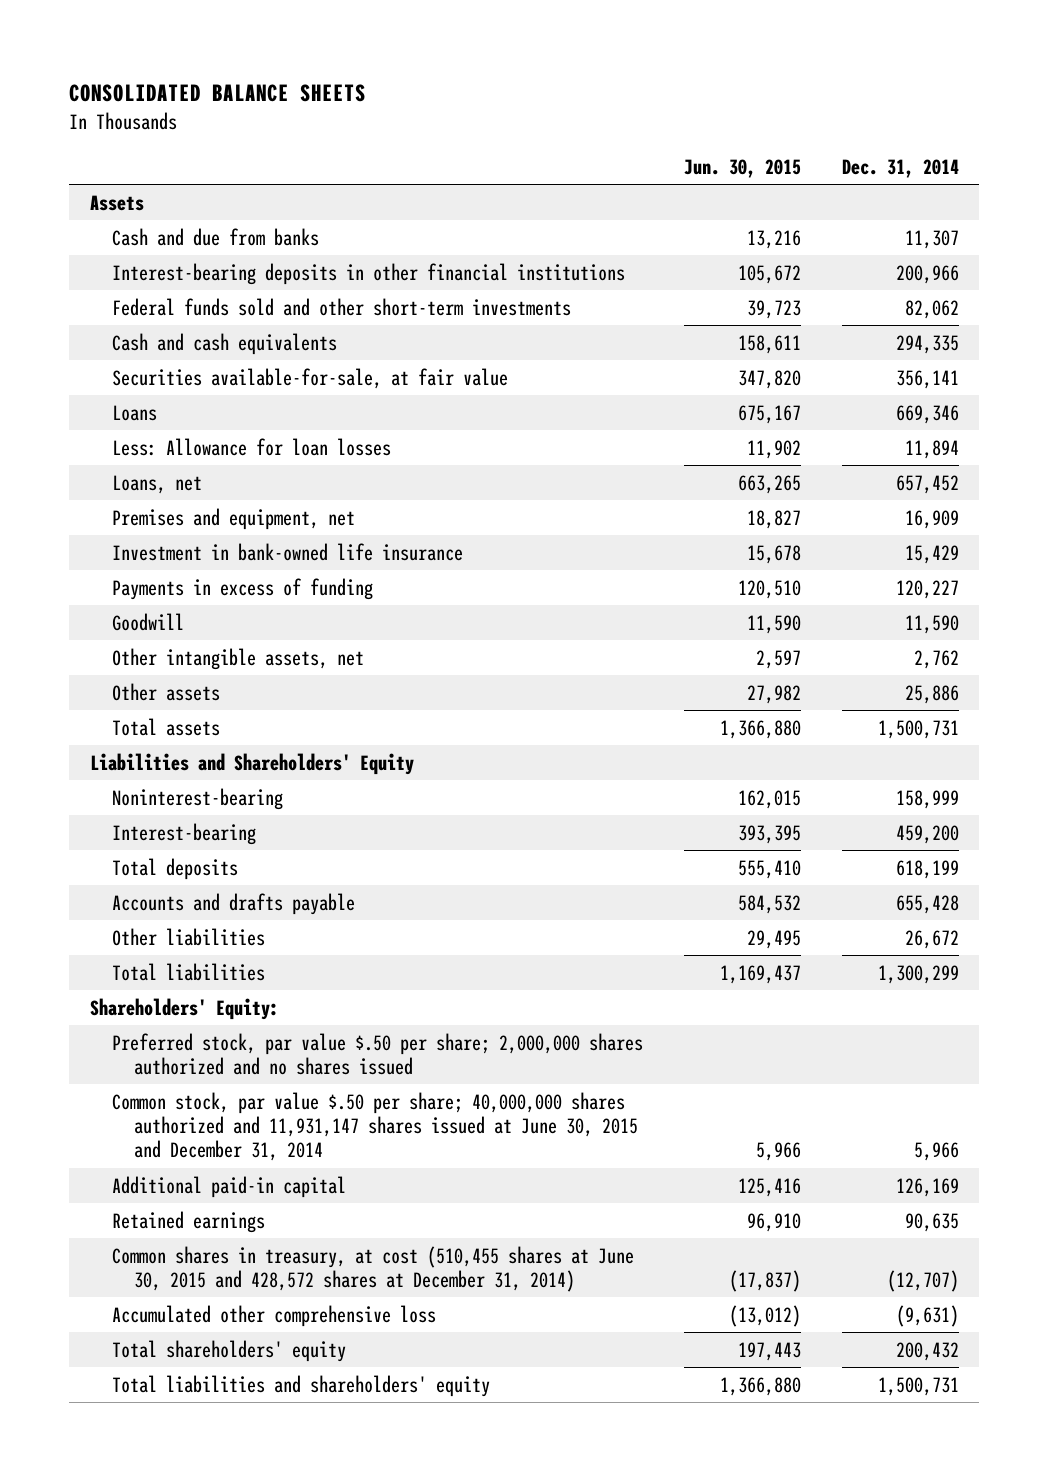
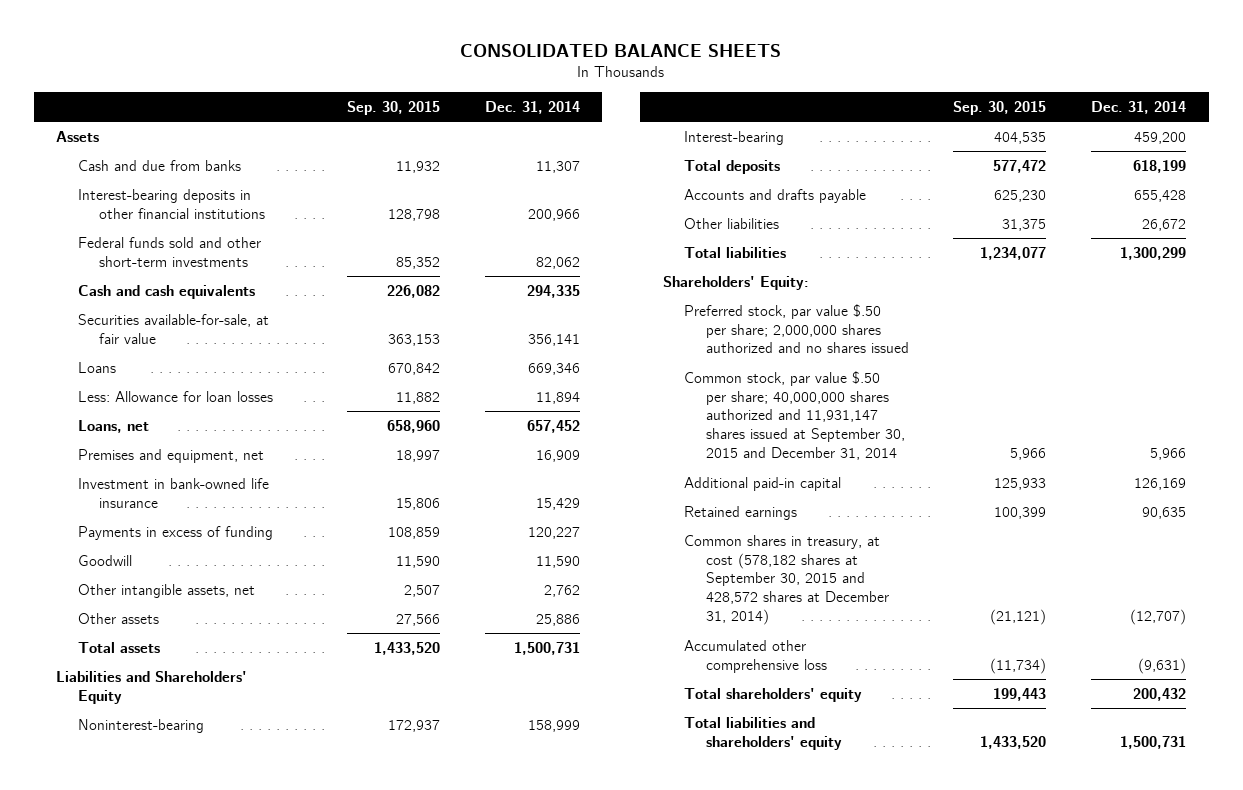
[683,159,801,179] Jun. 30, 2015 -> none
none -> [347,101,441,116] Sep. 30, 2015
[111,1091,638,1162] Common stock, par value $.50 per share; 40,000,000 shares authorized and 11,931,147 shares issued at June 30, 2015 and December 31, 2014 -> [684,370,905,461] Common stock, par value $.50 per share; 40,000,000 shares authorized and 11,931,147 shares issued at September 30, 2015 and December 31, 2014
[111,1245,634,1293] Common shares in treasury, at cost (510,455 shares at June 30, 2015 and 428,572 shares at December 31, 2014) -> [684,534,889,626] Common shares in treasury, at cost (578,182 shares at September 30, 2015 and 428,572 shares at December 31, 2014)

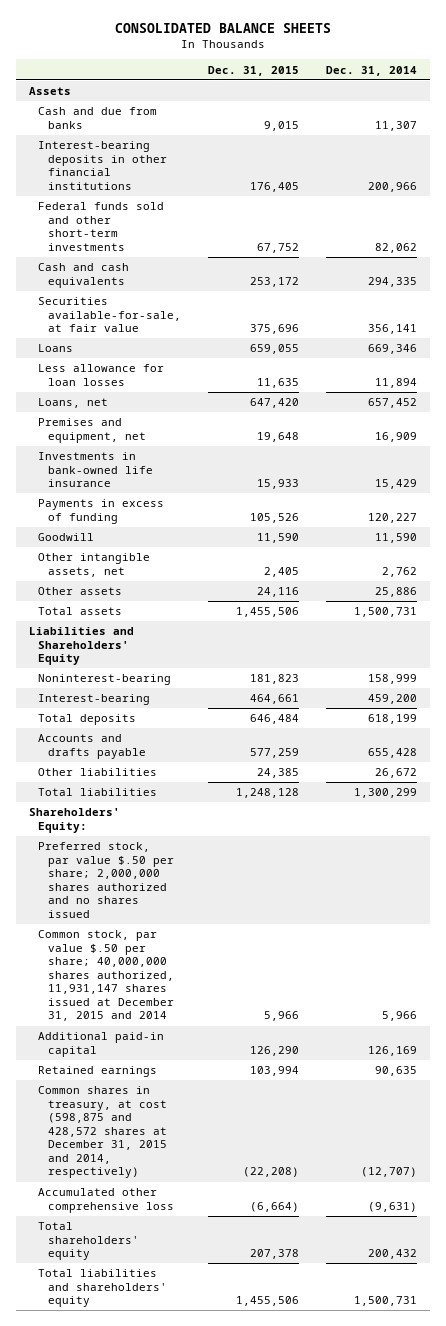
[347,101,441,116] Sep. 30, 2015 -> none
none -> [207,65,299,76] Dec. 31, 2015
[77,390,273,402] Less: Allowance for loan losses -> [38,364,165,386] Less allowance for loan losses
[77,477,269,508] Investment in bank-owned life insurance -> [38,452,153,488] Investments in bank-owned life insurance
[684,370,905,461] Common stock, par value $.50 per share; 40,000,000 shares authorized and 11,931,147 shares issued at September 30, 2015 and December 31, 2014 -> [38,930,174,1022] Common stock, par value $.50 per share; 40,000,000 shares authorized, 11,931,147 shares issued at December 31, 2015 and 2014
[684,534,889,626] Common shares in treasury, at cost (578,182 shares at September 30, 2015 and 428,572 shares at December 31, 2014) -> [38,1086,167,1179] Common shares in treasury, at cost (598,875 and 428,572 shares at December 31, 2015 and 2014, respectively)

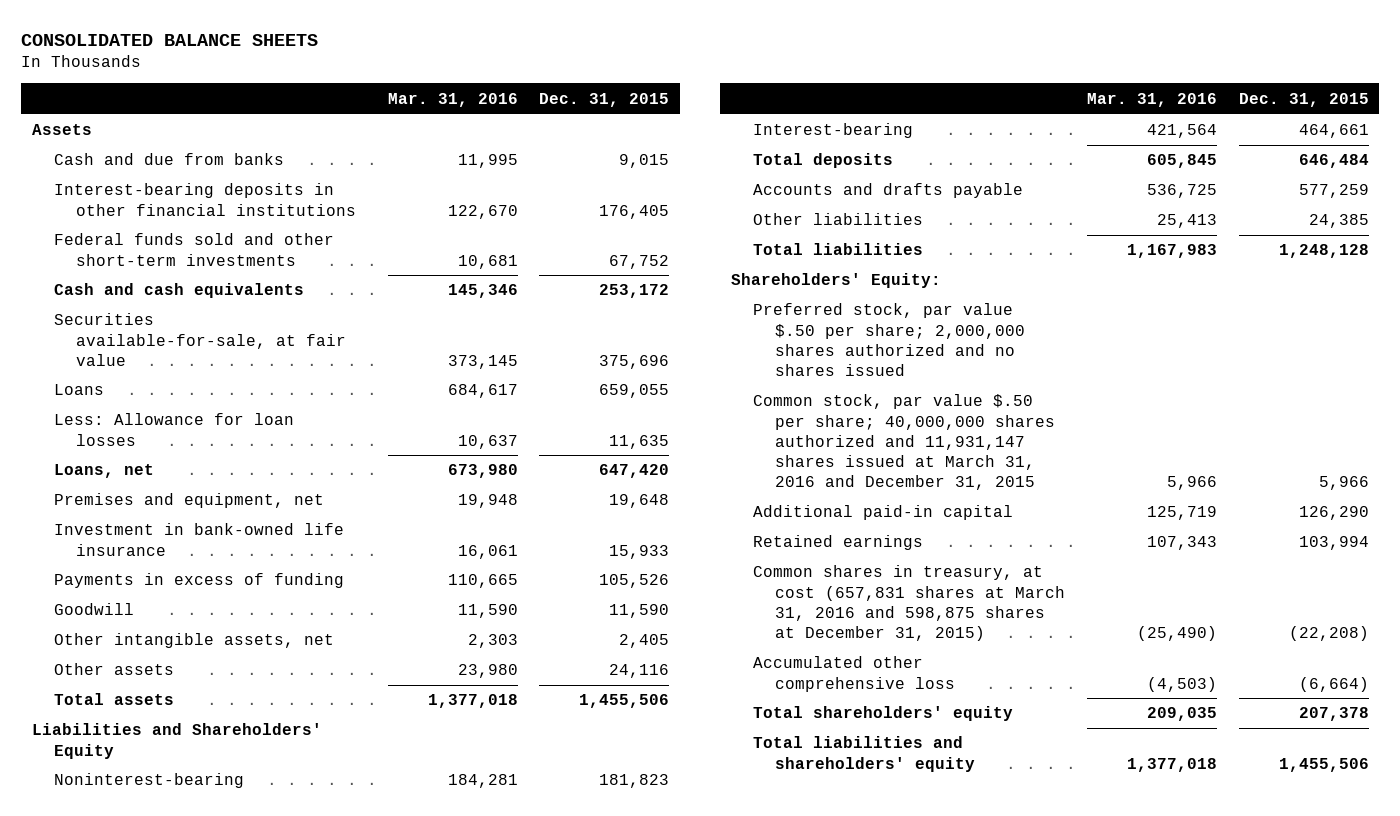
[325,65,417,76] Dec. 31, 2014 -> none
none -> [387,92,518,107] Mar. 31, 2016
[38,364,165,386] Less allowance for loan losses -> [54,413,295,446] Less: Allowance for loan losses
[38,452,153,488] Investments in bank-owned life insurance -> [54,523,345,556] Investment in bank-owned life insurance
[38,930,174,1022] Common stock, par value $.50 per share; 40,000,000 shares authorized, 11,931,147 shares issued at December 31, 2015 and 2014 -> [753,394,1056,490] Common stock, par value $.50 per share; 40,000,000 shares authorized and 11,931,147 shares issued at March 31, 2016 and December 31, 2015
[38,1086,167,1179] Common shares in treasury, at cost (598,875 and 428,572 shares at December 31, 2015 and 2014, respectively) -> [753,565,1066,641] Common shares in treasury, at cost (657,831 shares at March 31, 2016 and 598,875 shares at December 31, 2015)

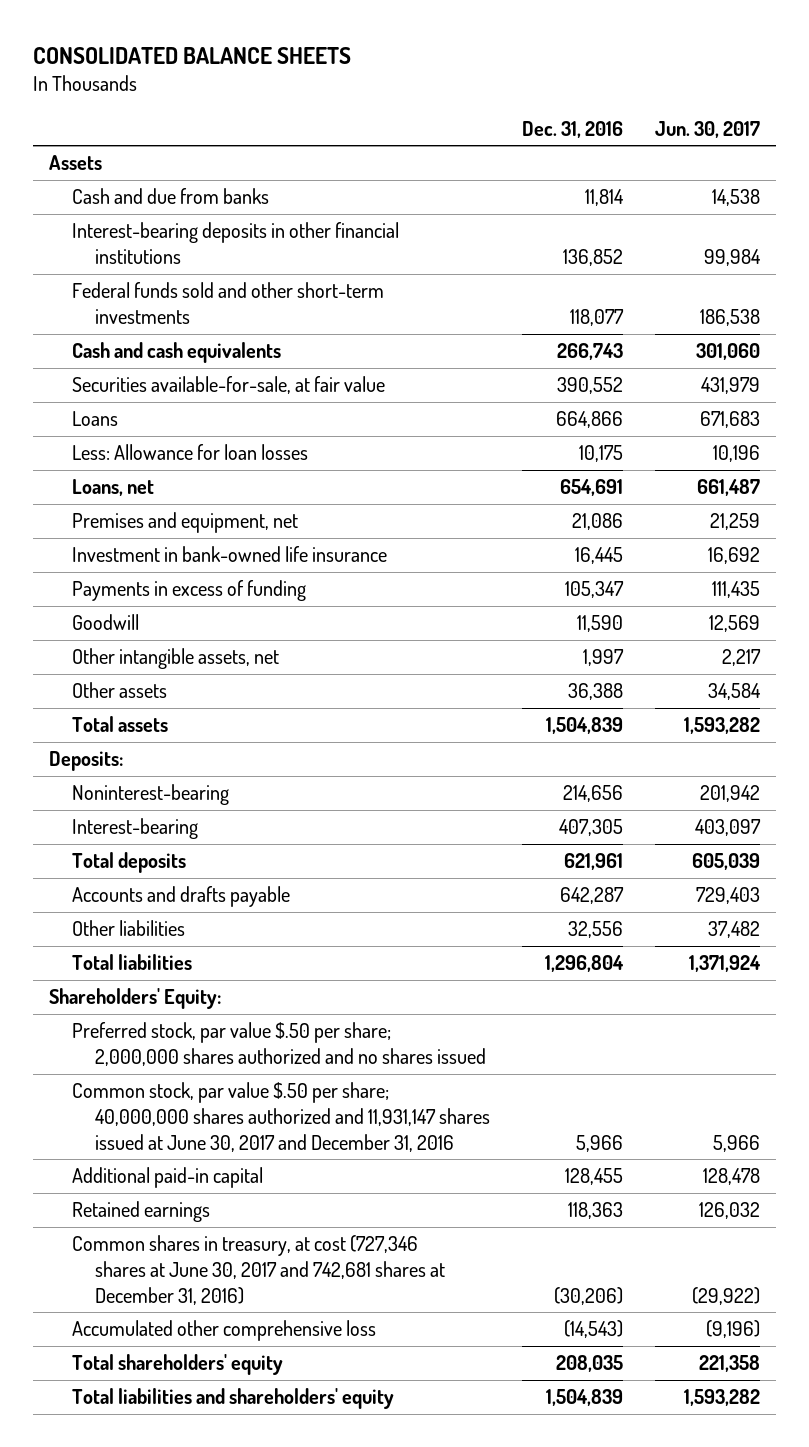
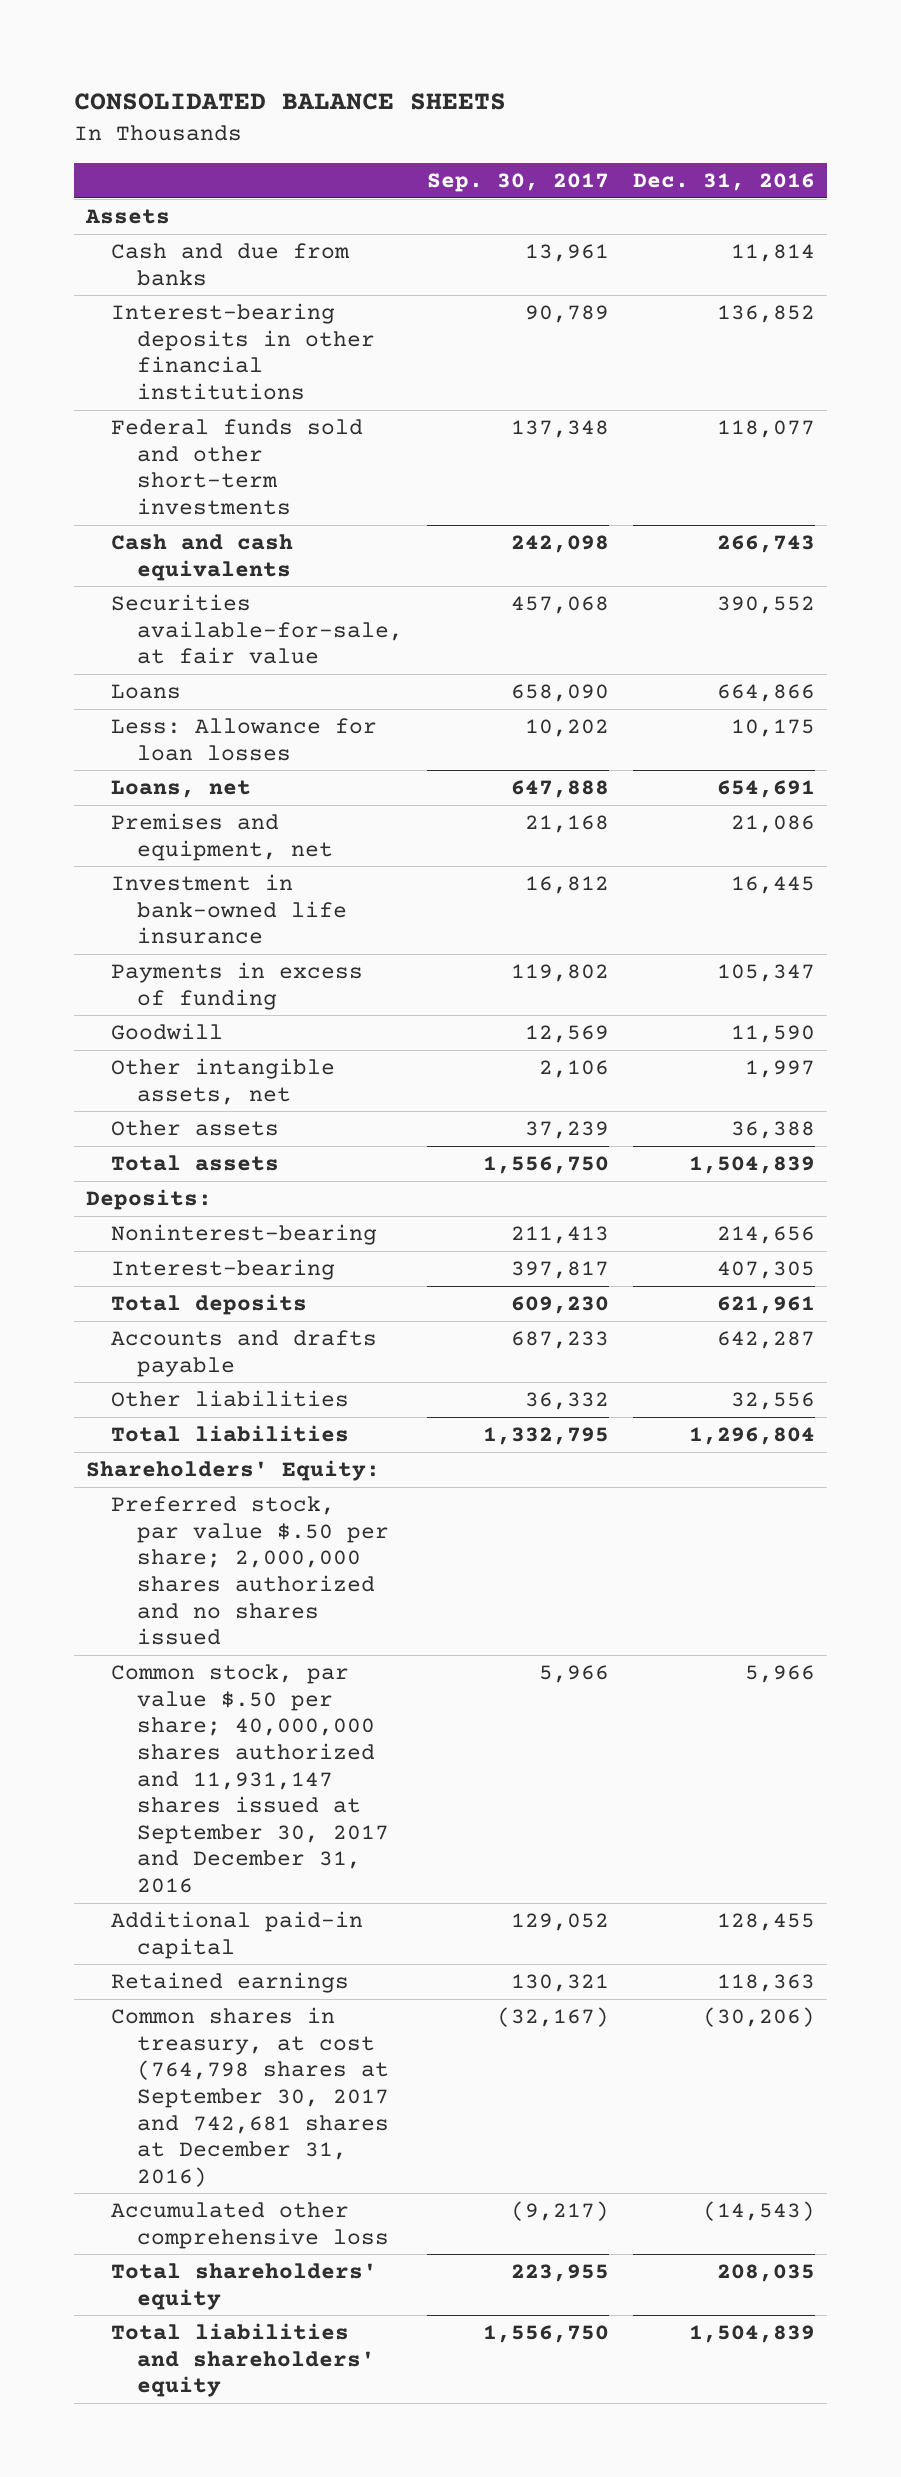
[654,120,760,138] Jun. 30, 2017 -> none
none -> [426,173,609,193] Sep. 30, 2017
[72,1082,490,1152] Common stock, par value $.50 per share; 40,000,000 shares authorized and 11,931,147 shares issued at June 30, 2017 and December 31, 2016 -> [111,1663,389,1894] Common stock, par value $.50 per share; 40,000,000 shares authorized and 11,931,147 shares issued at September 30, 2017 and December 31, 2016
[72,1235,445,1305] Common shares in treasury, at cost (727,346 shares at June 30, 2017 and 742,681 shares at December 31, 2016) -> [111,2006,389,2187] Common shares in treasury, at cost (764,798 shares at September 30, 2017 and 742,681 shares at December 31, 2016)

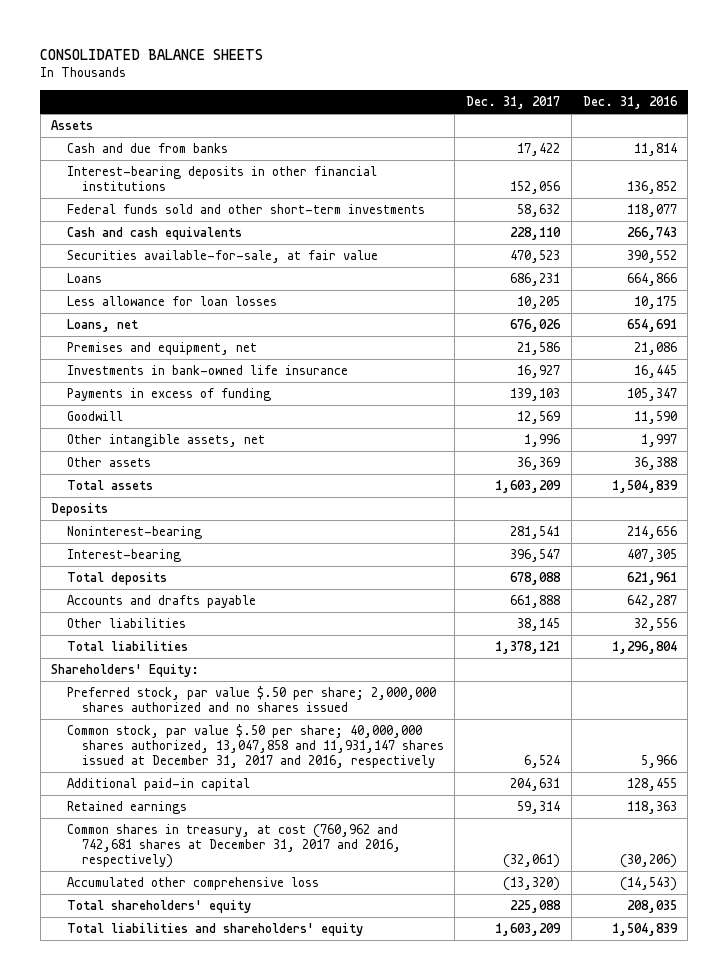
[426,173,609,193] Sep. 30, 2017 -> none
none -> [466,96,561,110] Dec. 31, 2017
[111,717,378,761] Less: Allowance for loan losses -> [66,296,277,307] Less allowance for loan losses
[111,873,347,945] Investment in bank-owned life insurance -> [66,365,348,376] Investments in bank-owned life insurance
[85,1188,212,1210] Deposits: -> [51,503,109,517] Deposits
[111,1663,389,1894] Common stock, par value $.50 per share; 40,000,000 shares authorized and 11,931,147 shares issued at September 30, 2017 and December 31, 2016 -> [66,724,444,768] Common stock, par value $.50 per share; 40,000,000 shares authorized, 13,047,858 and 11,931,147 shares issued at December 31, 2017 and 2016, respectively
[111,2006,389,2187] Common shares in treasury, at cost (764,798 shares at September 30, 2017 and 742,681 shares at December 31, 2016) -> [66,824,401,868] Common shares in treasury, at cost (760,962 and 742,681 shares at December 31, 2017 and 2016, respectively)

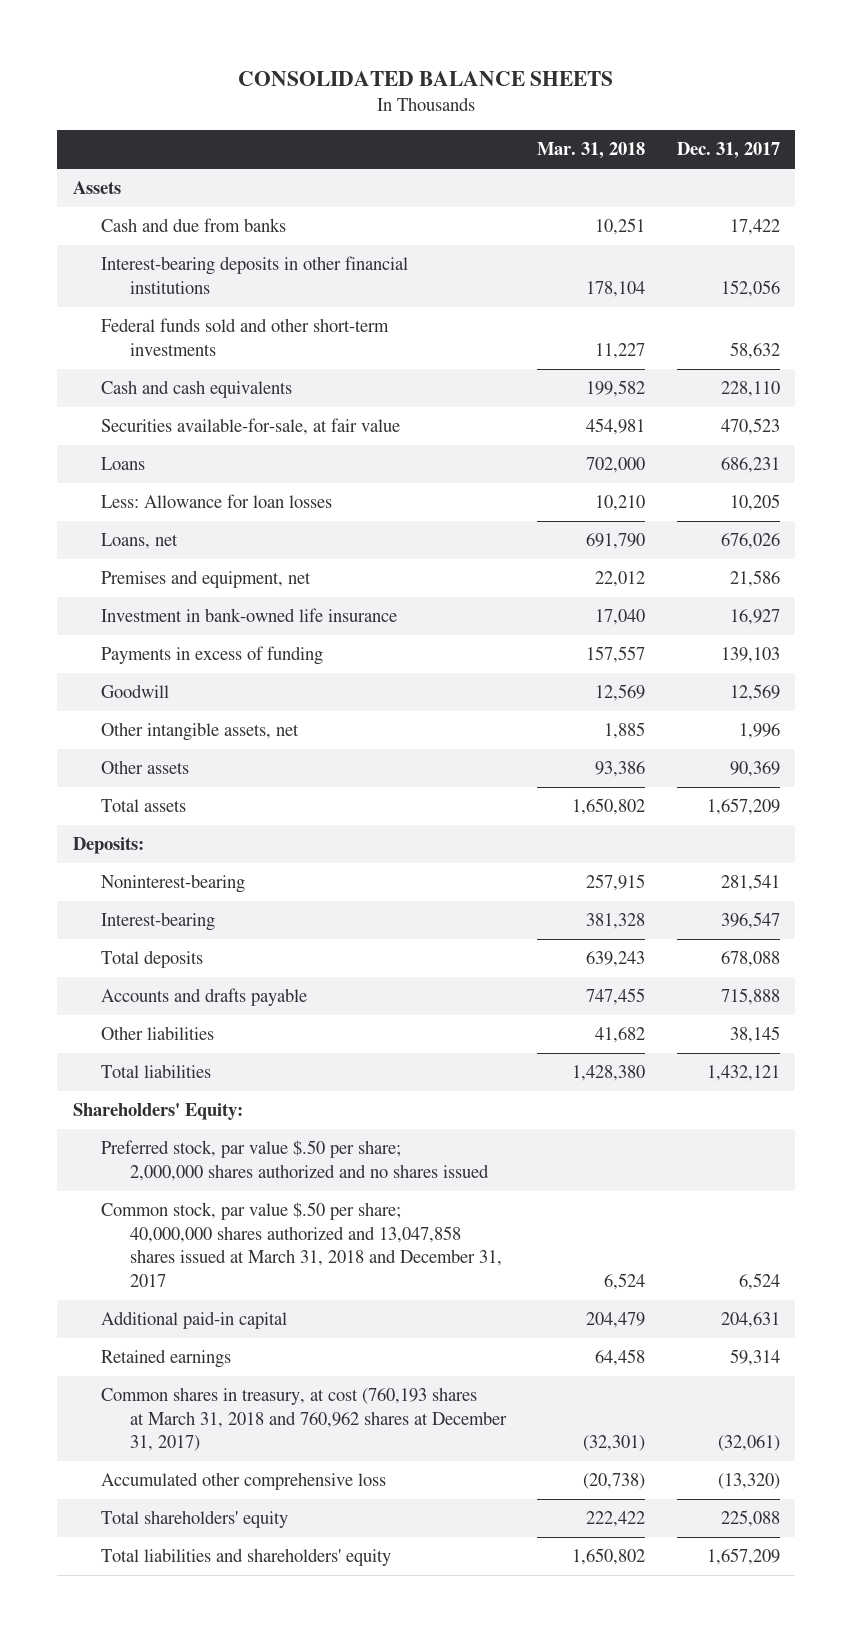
[582,96,678,110] Dec. 31, 2016 -> none
none -> [537,142,646,160] Mar. 31, 2018
[66,296,277,307] Less allowance for loan losses -> [101,494,333,509] Less: Allowance for loan losses
[66,365,348,376] Investments in bank-owned life insurance -> [101,608,398,623] Investment in bank-owned life insurance
[517,457,561,471] 36,369 -> [729,761,780,778] 90,369
[495,480,562,494] 1,603,209 -> [706,798,780,816] 1,657,209
[51,503,109,517] Deposits -> [72,837,144,855] Deposits:
[510,595,561,609] 661,888 -> [720,988,780,1006] 715,888
[495,641,561,655] 1,378,121 -> [706,1065,780,1082] 1,432,121
[66,724,444,768] Common stock, par value $.50 per share; 40,000,000 shares authorized, 13,047,858 and 11,931,147 shares issued at December 31, 2017 and 2016, respectively -> [101,1202,502,1287] Common stock, par value $.50 per share; 40,000,000 shares authorized and 13,047,858 shares issued at March 31, 2018 and December 31, 2017
[66,824,401,868] Common shares in treasury, at cost (760,962 and 742,681 shares at December 31, 2017 and 2016, respectively) -> [101,1387,507,1452] Common shares in treasury, at cost (760,193 shares at March 31, 2018 and 760,962 shares at December 31, 2017)
[495,923,562,937] 1,603,209 -> [706,1548,780,1566] 1,657,209

